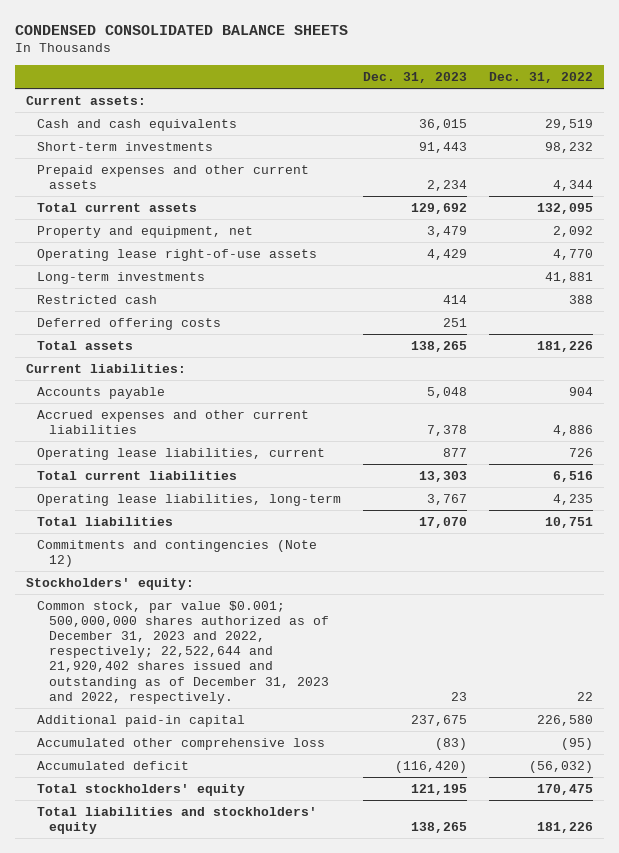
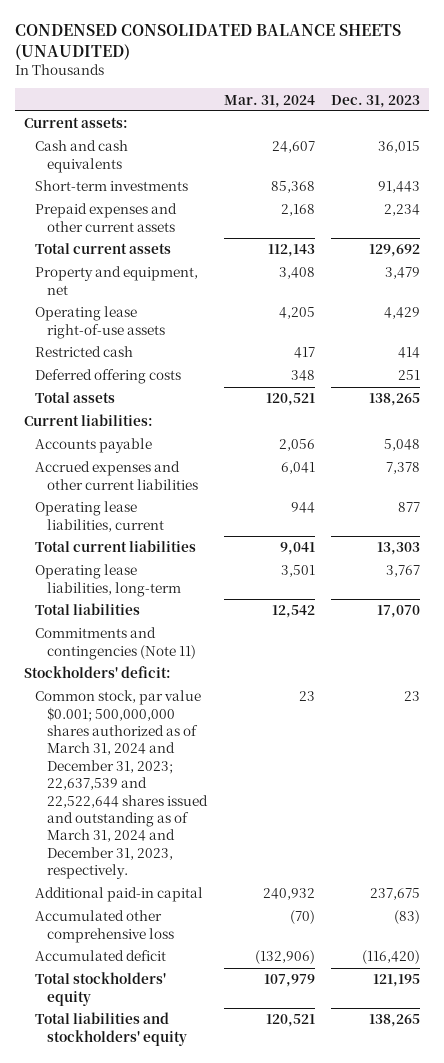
[14,24,348,35] CONDENSED CONSOLIDATED BALANCE SHEETS -> [15,24,402,60] CONDENSED CONSOLIDATED BALANCE SHEETS (UNAUDITED)
[489,72,594,84] Dec. 31, 2022 -> none
none -> [223,94,315,108] Mar. 31, 2024
[37,271,206,284] Long-term investments -> none
[37,539,318,567] Commitments and contingencies (Note 12) -> [35,627,196,660] Commitments and contingencies (Note 11)
[25,577,194,590] Stockholders' equity: -> [23,666,171,679] Stockholders' deficit:
[37,600,330,704] Common stock, par value $0.001; 500,000,000 shares authorized as of December 31, 2023 and 2022, respectively; 22,522,644 and 21,920,402 shares issued and outstanding as of December 31, 2023 and 2022, respectively. -> [35,690,208,880] Common stock, par value $0.001; 500,000,000 shares authorized as of March 31, 2024 and December 31, 2023; 22,637,539 and 22,522,644 shares issued and outstanding as of March 31, 2024 and December 31, 2023, respectively.

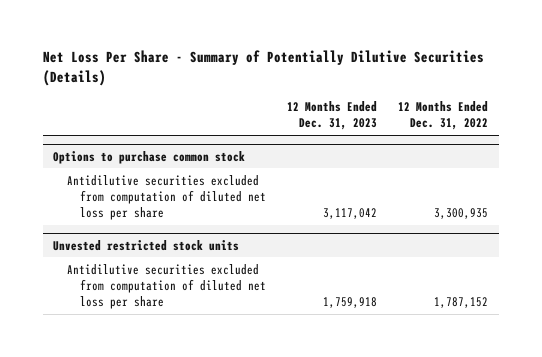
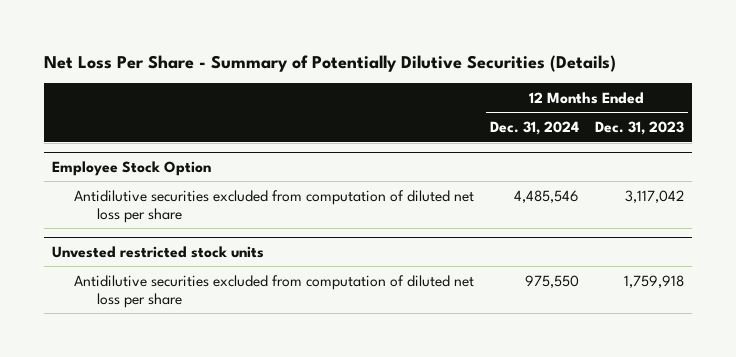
[398,101,489,131] 12 Months Ended Dec. 31, 2022 -> none
none -> [490,121,580,136] Dec. 31, 2024
[53,150,246,164] Options to purchase common stock -> [51,160,211,176] Employee Stock Option

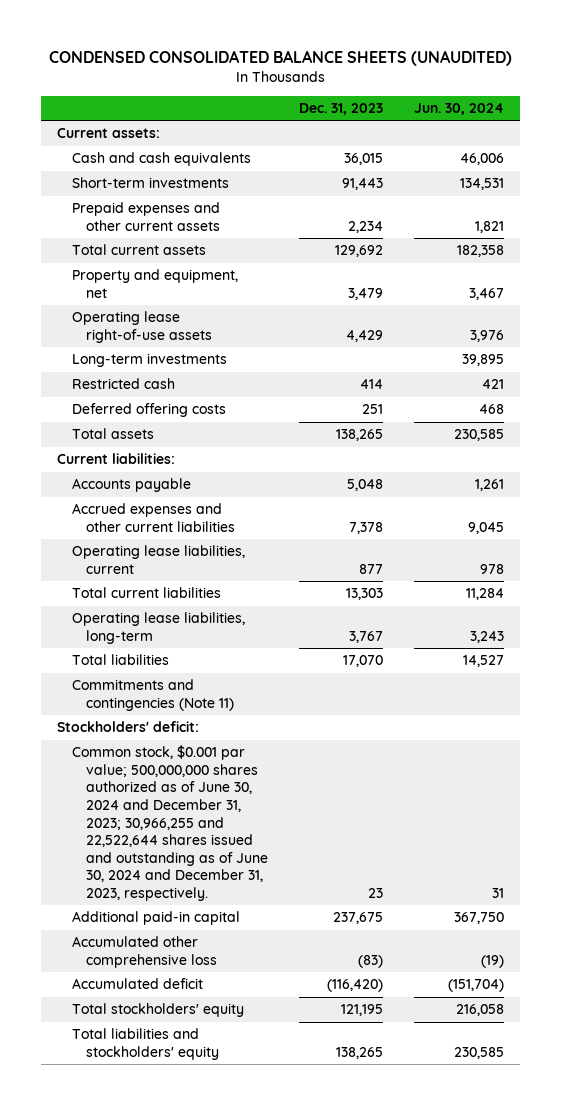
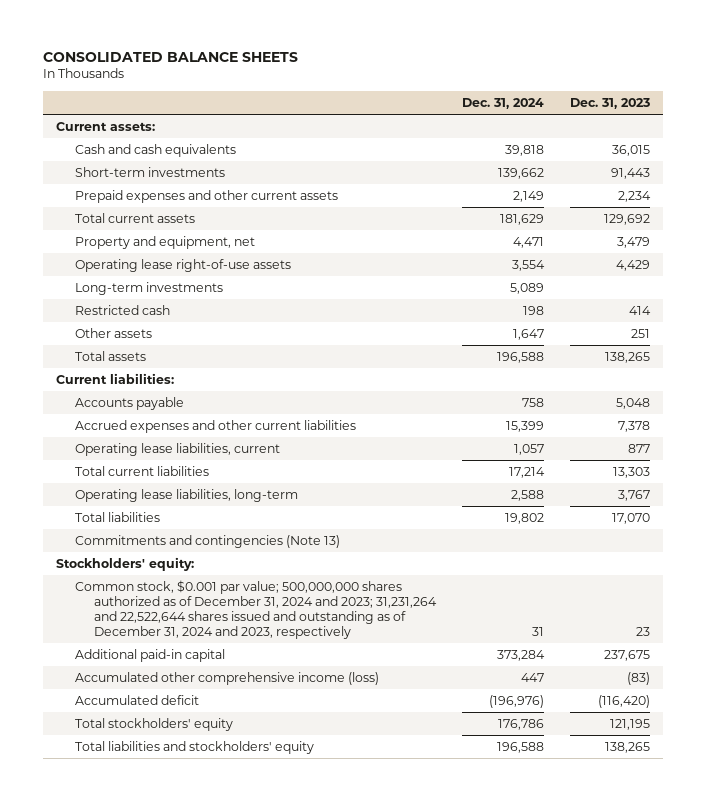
[48,50,512,67] CONDENSED CONSOLIDATED BALANCE SHEETS (UNAUDITED) -> [42,51,298,62] CONSOLIDATED BALANCE SHEETS
[414,102,505,115] Jun. 30, 2024 -> none
none -> [462,97,545,109] Dec. 31, 2024
[71,403,226,418] Deferred offering costs -> [75,328,153,339] Other assets
[71,679,235,711] Commitments and contingencies (Note 11) -> [75,535,341,549] Commitments and contingencies (Note 13)
[56,721,199,733] Stockholders' deficit: -> [55,557,194,572] Stockholders' equity:
[71,745,269,902] Common stock, $0.001 par value; 500,000,000 shares authorized as of June 30, 2024 and December 31, 2023; 30,966,255 and 22,522,644 shares issued and outstanding as of June 30, 2024 and December 31, 2023, respectively. -> [75,580,438,639] Common stock, $0.001 par value; 500,000,000 shares authorized as of December 31, 2024 and 2023; 31,231,264 and 22,522,644 shares issued and outstanding as of December 31, 2024 and 2023, respectively
[71,936,218,968] Accumulated other comprehensive loss -> [75,672,380,686] Accumulated other comprehensive income (loss)

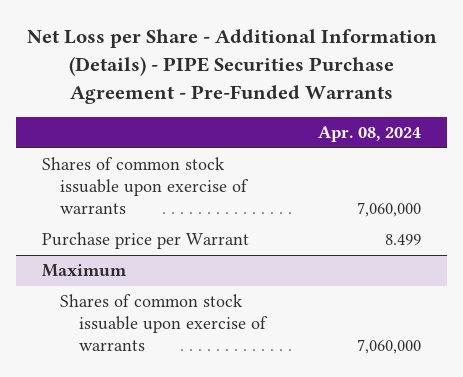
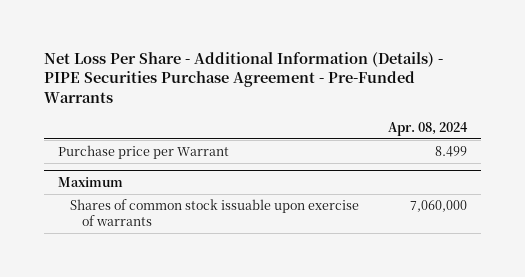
[26,29,437,104] Net Loss per Share - Additional Information (Details) - PIPE Securities Purchase Agreement - Pre-Funded Warrants -> [43,51,443,103] Net Loss Per Share - Additional Information (Details) - PIPE Securities Purchase Agreement - Pre-Funded Warrants
[41,157,250,214] Shares of common stock issuable upon exercise of warrants -> none

